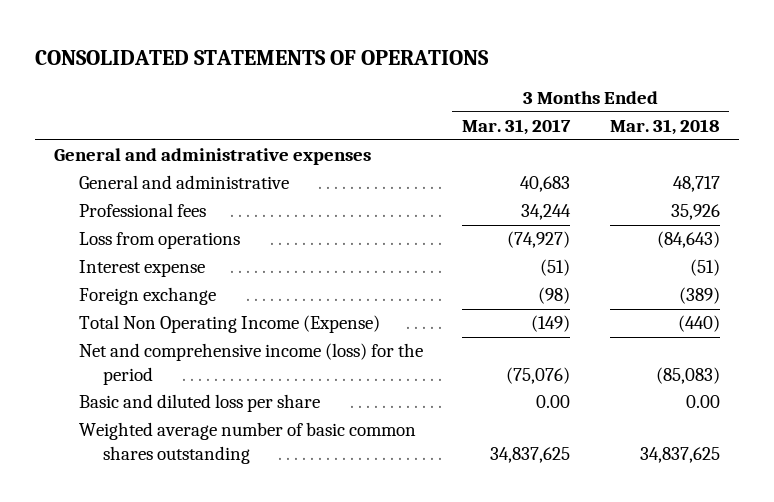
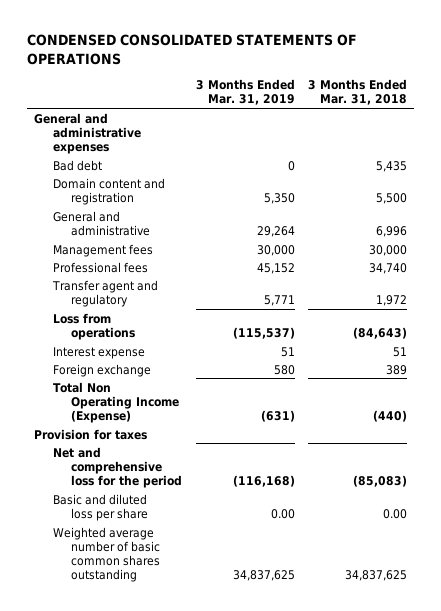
[34,49,489,65] CONSOLIDATED STATEMENTS OF OPERATIONS -> [27,34,358,65] CONDENSED CONSOLIDATED STATEMENTS OF OPERATIONS
[462,119,572,136] Mar. 31, 2017 -> none
none -> [195,79,295,106] 3 Months Ended Mar. 31, 2019
none -> [52,159,102,171] Bad debt
none -> [52,177,165,205] Domain content and registration
[672,176,720,193] 48,717 -> [376,225,408,237] 6,996
none -> [52,243,153,257] Management fees
[670,204,720,221] 35,926 -> [369,262,408,274] 34,740
none -> [51,279,158,307] Transfer agent and regulatory
[689,259,720,277] (51) -> [393,346,408,357] 51
[678,287,720,305] (389) -> [386,364,408,375] 389
none -> [33,428,147,440] Provision for taxes
[78,343,423,385] Net and comprehensive income (loss) for the period -> [52,446,183,488] Net and comprehensive loss for the period

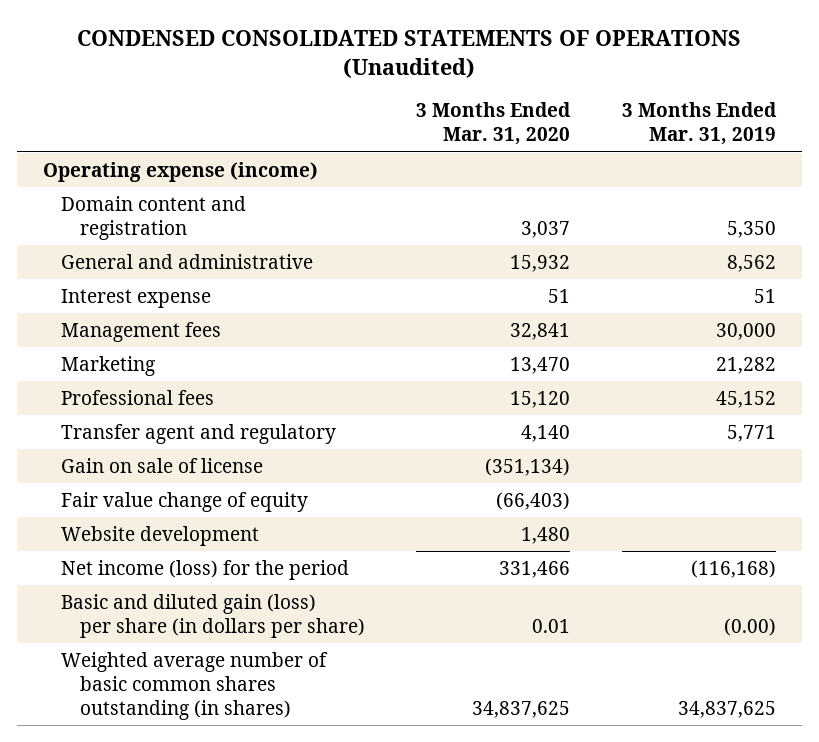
[27,34,358,65] CONDENSED CONSOLIDATED STATEMENTS OF OPERATIONS -> [77,29,742,78] CONDENSED CONSOLIDATED STATEMENTS OF OPERATIONS (Unaudited)
[308,79,408,106] 3 Months Ended Mar. 31, 2018 -> none
none -> [416,102,572,146] 3 Months Ended Mar. 31, 2020
[52,159,102,171] Bad debt -> none
[33,112,141,154] General and administrative expenses -> [42,161,318,182] Operating expense (income)
[256,225,295,237] 29,264 -> [727,254,777,272] 8,562
[52,346,145,359] Interest expense -> [61,288,212,308] Interest expense
none -> [61,355,156,376] Marketing
[52,312,136,340] Loss from operations -> none
[52,363,151,377] Foreign exchange -> none
[52,381,180,423] Total Non Operating Income (Expense) -> none
[33,428,147,440] Provision for taxes -> none
none -> [61,457,264,473] Gain on sale of license
none -> [61,491,309,512] Fair value change of equity
none -> [61,525,260,546] Website development
[52,446,183,488] Net and comprehensive loss for the period -> [61,559,350,580] Net income (loss) for the period
[52,493,149,521] Basic and diluted loss per share -> [61,593,365,638] Basic and diluted gain (loss) per share (in dollars per share)
[270,508,295,519] 0.00 -> [724,617,777,636] (0.00)
[52,526,161,582] Weighted average number of basic common shares outstanding -> [61,651,329,720] Weighted average number of basic common shares outstanding (in shares)

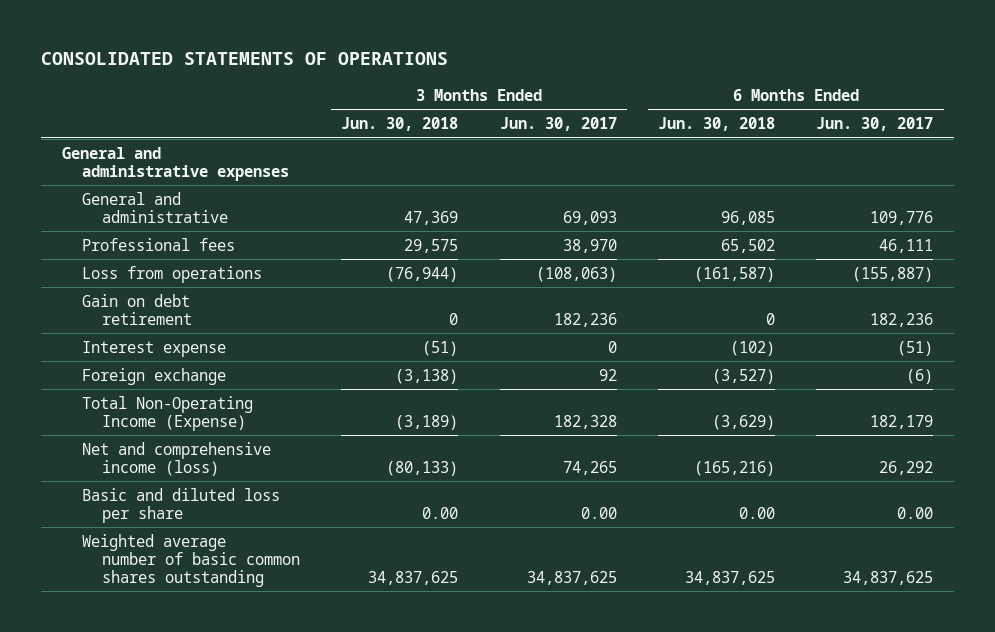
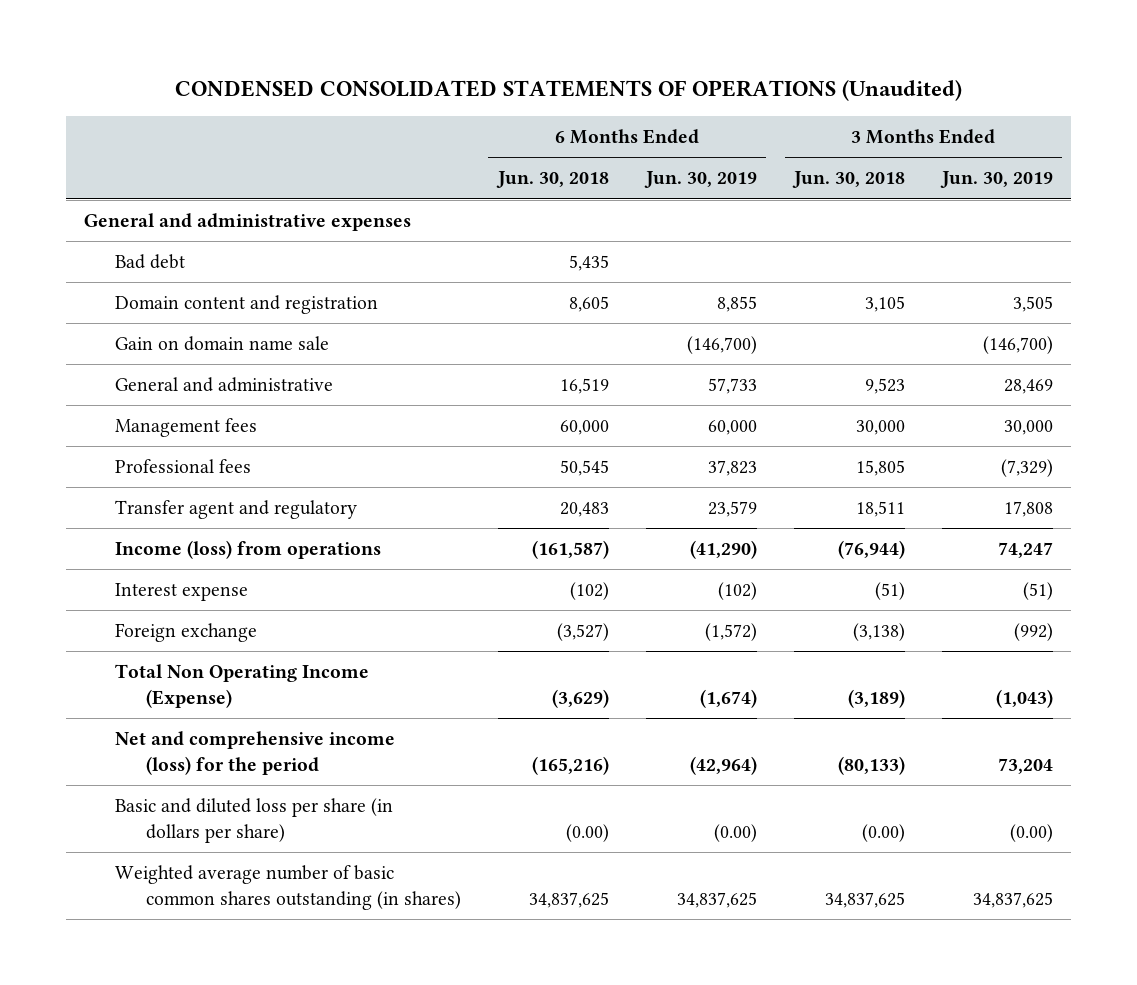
[41,52,449,66] CONSOLIDATED STATEMENTS OF OPERATIONS -> [174,80,962,102] CONDENSED CONSOLIDATED STATEMENTS OF OPERATIONS (Unaudited)
[499,117,617,132] Jun. 30, 2017 -> none
[816,117,934,132] Jun. 30, 2017 -> none
none -> [643,171,757,189] Jun. 30, 2019
none -> [939,171,1053,189] Jun. 30, 2019
[81,293,192,325] Gain on debt retirement -> none
none -> [114,254,185,270] Bad debt
none -> [114,295,378,315] Domain content and registration
none -> [114,336,329,352] Gain on domain name sale
[404,210,459,225] 47,369 -> [864,378,905,395] 9,523
[720,210,775,225] 96,085 -> [559,378,609,395] 16,519
none -> [114,418,257,438] Management fees
[404,238,459,253] 29,575 -> [855,460,905,477] 15,805
[720,238,775,253] 65,502 -> [559,460,609,477] 50,545
none -> [114,500,357,520] Transfer agent and regulatory
[81,265,262,283] Loss from operations -> [114,540,381,560] Income (loss) from operations
[81,395,253,431] Total Non-Operating Income (Expense) -> [114,664,369,708] Total Non Operating Income (Expense)
[81,441,271,476] Net and comprehensive income (loss) -> [114,731,395,775] Net and comprehensive income (loss) for the period
[81,487,280,523] Basic and diluted loss per share -> [114,798,393,843] Basic and diluted loss per share (in dollars per share)
[422,506,459,519] 0.00 -> [861,823,905,842] (0.00)
[738,506,775,519] 0.00 -> [565,823,609,842] (0.00)
[81,533,300,587] Weighted average number of basic common shares outstanding -> [114,865,461,910] Weighted average number of basic common shares outstanding (in shares)

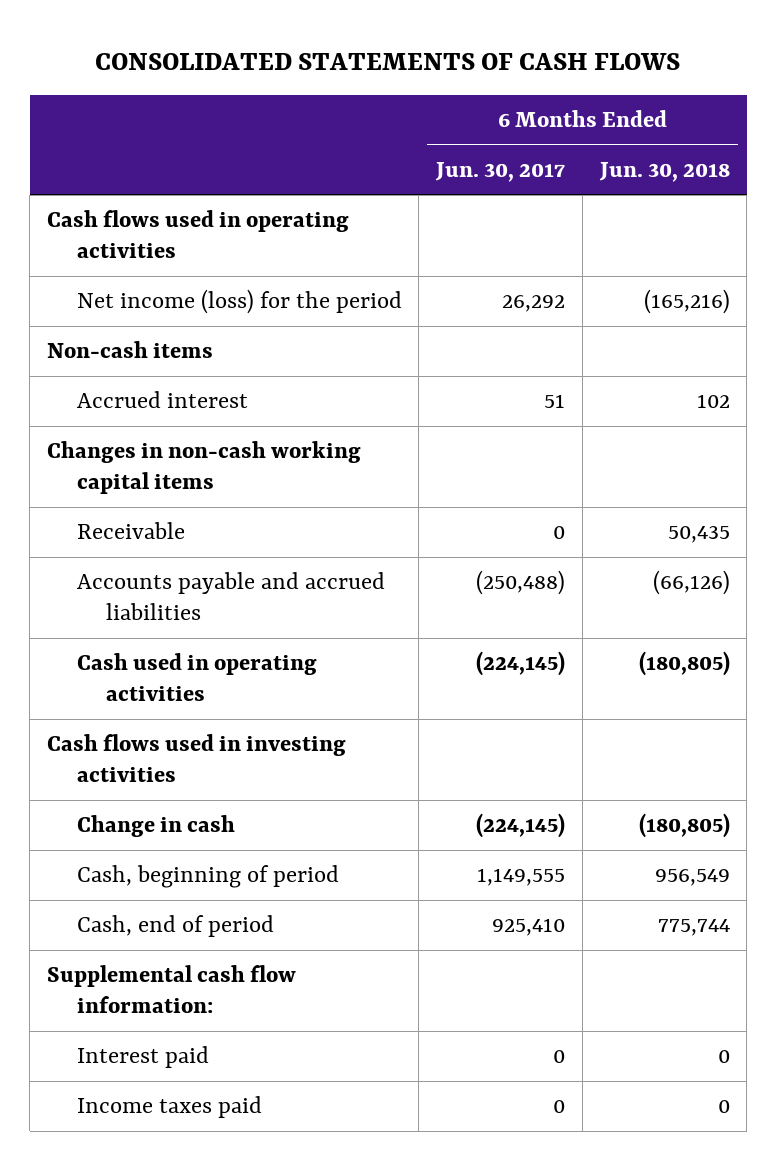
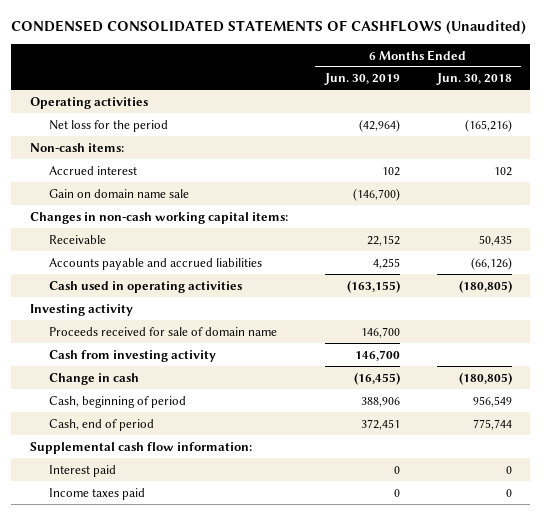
[95,52,681,70] CONSOLIDATED STATEMENTS OF CASH FLOWS -> [11,20,527,35] CONDENSED CONSOLIDATED STATEMENTS OF CASHFLOWS (Unaudited)
[435,162,566,183] Jun. 30, 2017 -> none
none -> [323,73,400,86] Jun. 30, 2019
[46,210,349,259] Cash flows used in operating activities -> [29,96,148,109] Operating activities
[76,289,402,315] Net income (loss) for the period -> [48,119,168,132] Net loss for the period
[46,341,213,359] Non-cash items -> [29,142,124,152] Non-cash items:
none -> [48,188,189,198] Gain on domain name sale
[46,441,361,495] Changes in non-cash working capital items -> [29,211,288,224] Changes in non-cash working capital items:
[46,734,346,783] Cash flows used in investing activities -> [29,303,133,316] Investing activity
none -> [48,326,277,336] Proceeds received for sale of domain name
none -> [48,349,216,362] Cash from investing activity

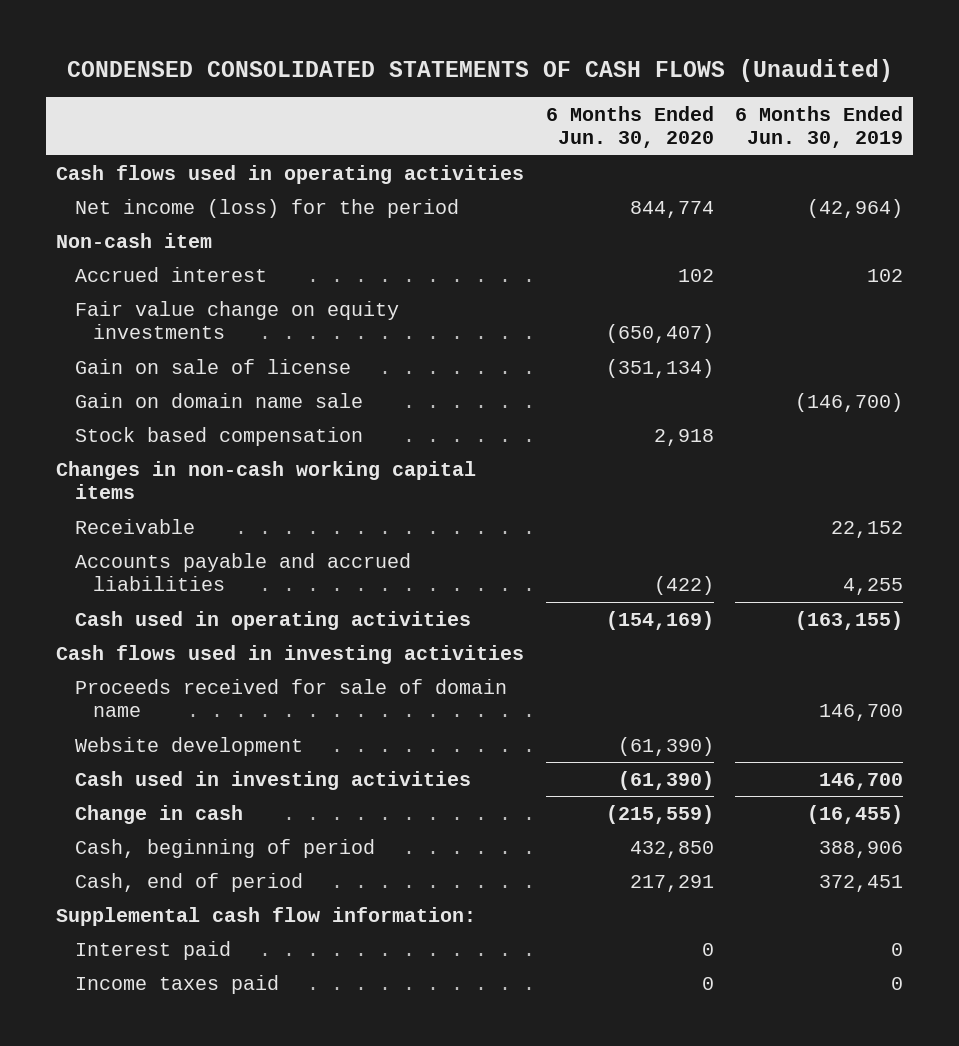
[11,20,527,35] CONDENSED CONSOLIDATED STATEMENTS OF CASHFLOWS (Unaudited) -> [66,58,893,82] CONDENSED CONSOLIDATED STATEMENTS OF CASH FLOWS (Unaudited)
[435,73,512,86] Jun. 30, 2018 -> none
none -> [545,105,714,149] 6 Months Ended Jun. 30, 2020
[29,96,148,109] Operating activities -> [56,164,525,184] Cash flows used in operating activities
[48,119,168,132] Net loss for the period -> [74,198,459,218] Net income (loss) for the period
[29,142,124,152] Non-cash items: -> [56,232,213,248] Non-cash item
none -> [74,300,399,340] Fair value change on equity investments
none -> [74,358,351,374] Gain on sale of license
none -> [74,426,363,446] Stock based compensation
[29,211,288,224] Changes in non-cash working capital items: -> [56,460,477,500] Changes in non-cash working capital items
[29,303,133,316] Investing activity -> [56,644,525,664] Cash flows used in investing activities
none -> [74,736,303,756] Website development
[48,349,216,362] Cash from investing activity -> [74,770,471,790] Cash used in investing activities

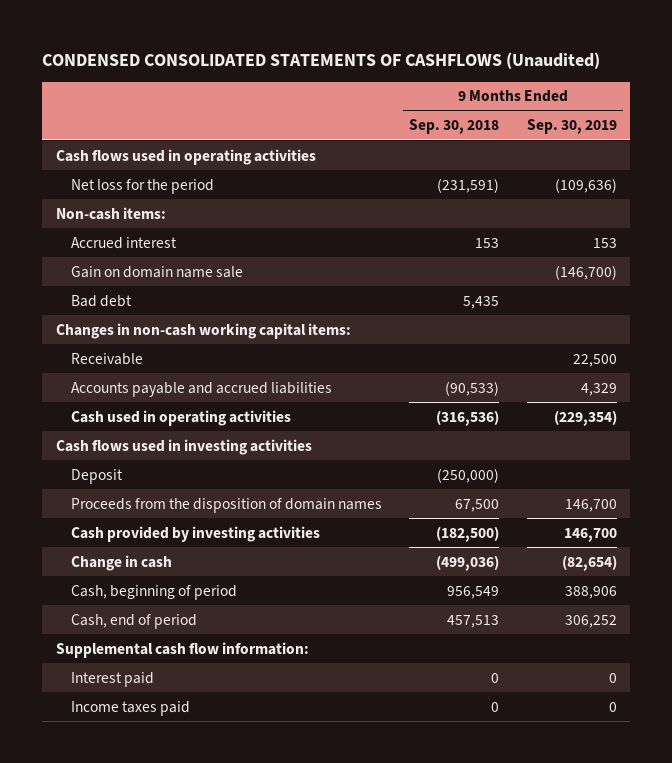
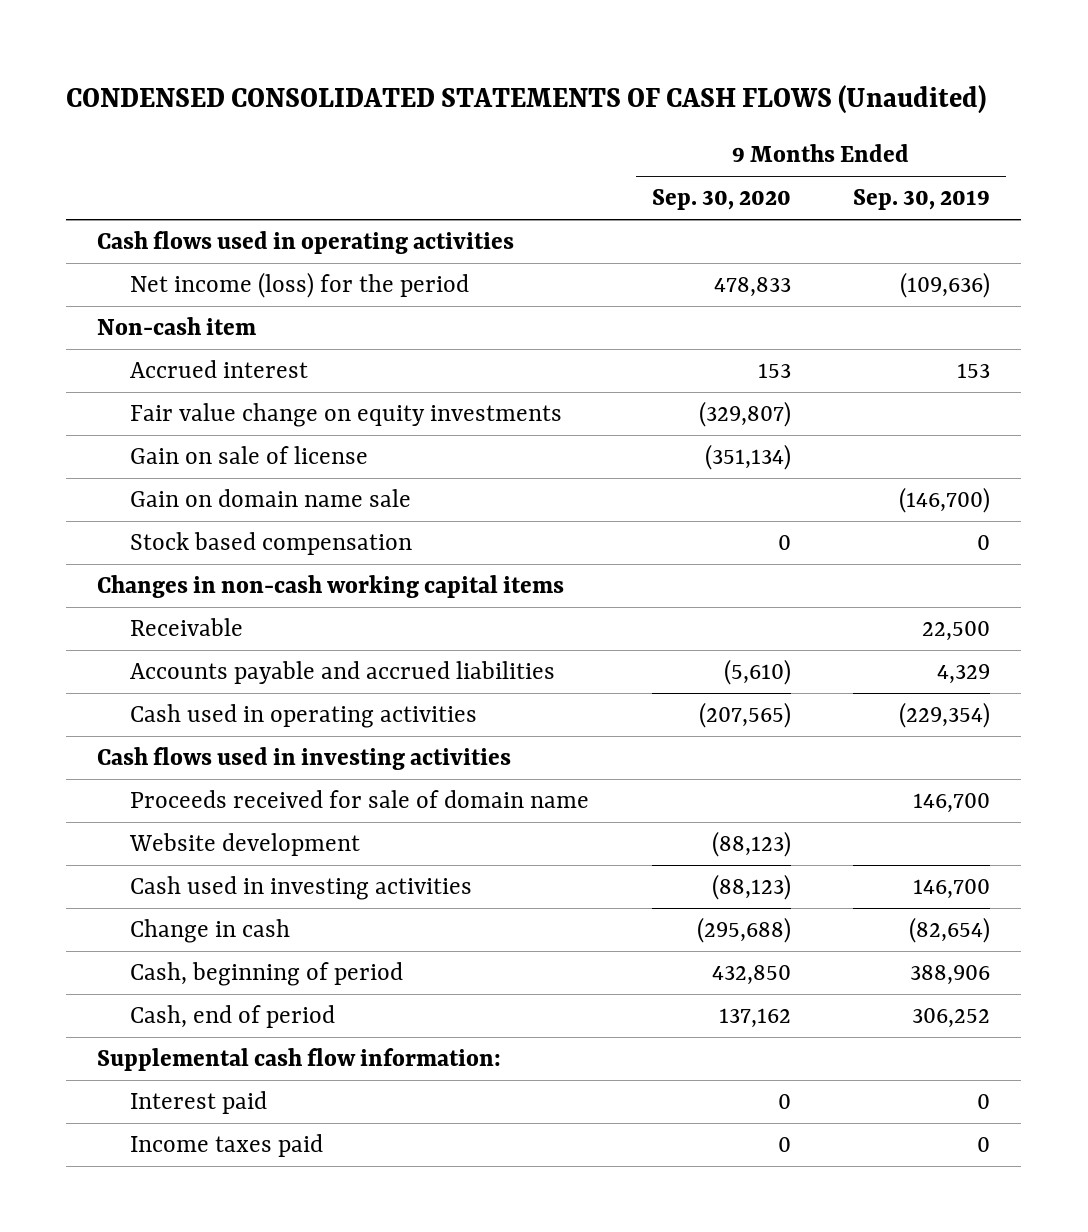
[42,52,601,70] CONDENSED CONSOLIDATED STATEMENTS OF CASHFLOWS (Unaudited) -> [66,85,987,115] CONDENSED CONSOLIDATED STATEMENTS OF CASH FLOWS (Unaudited)
[409,119,500,135] Sep. 30, 2018 -> none
none -> [651,189,791,211] Sep. 30, 2020
[71,178,215,194] Net loss for the period -> [130,272,470,299] Net income (loss) for the period
[55,206,166,220] Non-cash items: -> [97,317,257,336] Non-cash item
none -> [130,403,563,428] Fair value change on equity investments
none -> [130,446,369,465] Gain on sale of license
[71,294,133,307] Bad debt -> none
none -> [130,532,413,556] Stock based compensation
[55,322,351,339] Changes in non-cash working capital items: -> [97,575,565,599] Changes in non-cash working capital items
[71,468,124,484] Deposit -> none
[71,497,383,513] Proceeds from the disposition of domain names -> [130,790,590,809] Proceeds received for sale of domain name
none -> [129,833,361,857] Website development
[71,525,321,542] Cash provided by investing activities -> [130,876,473,901] Cash used in investing activities

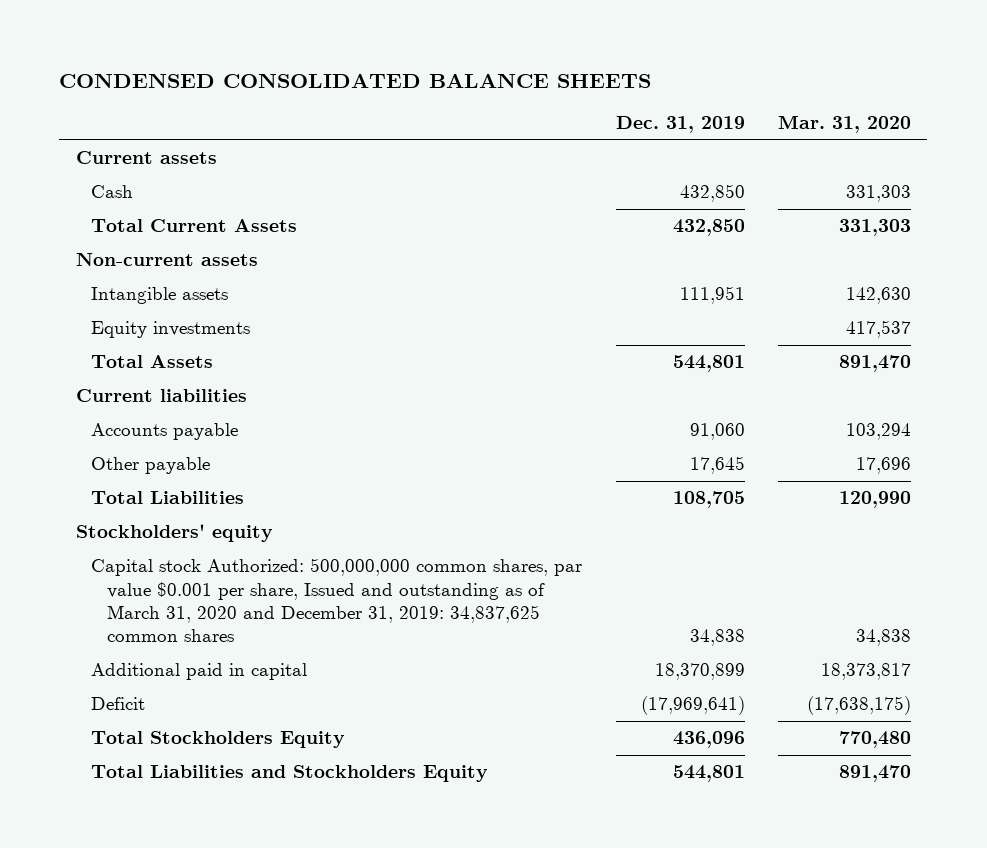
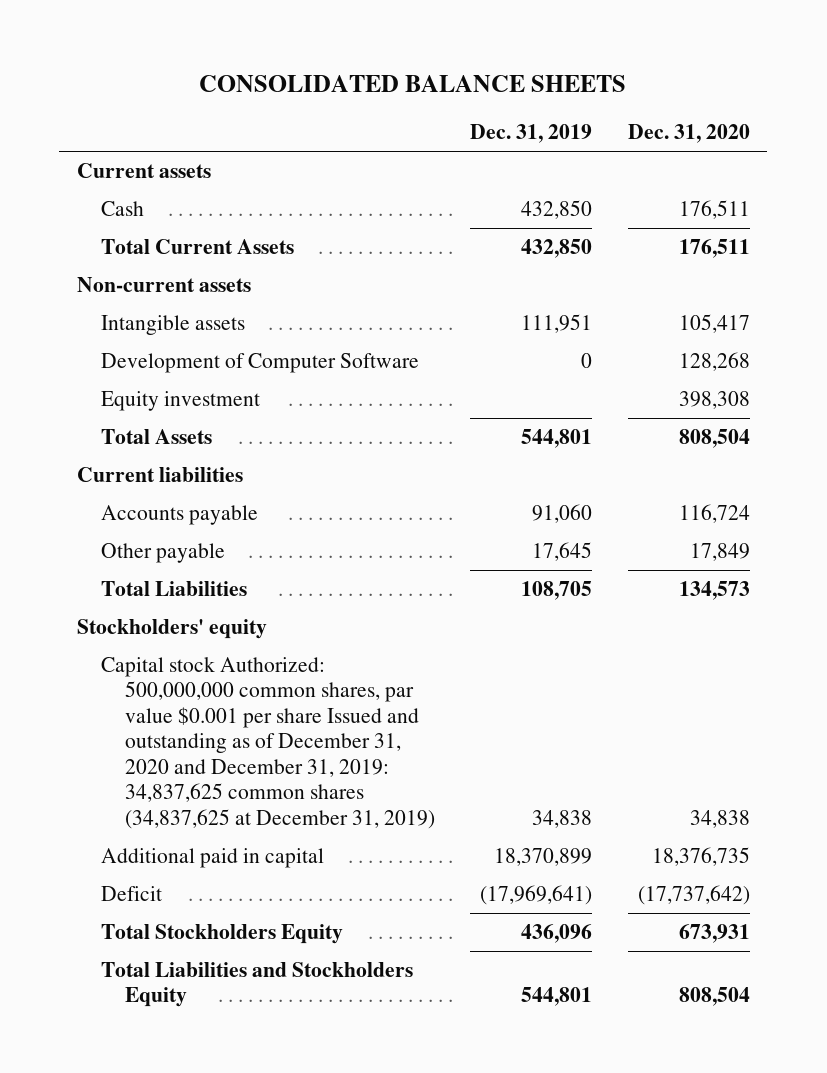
[59,72,652,88] CONDENSED CONSOLIDATED BALANCE SHEETS -> [199,75,627,93] CONSOLIDATED BALANCE SHEETS
[777,115,911,134] Mar. 31, 2020 -> none
none -> [627,124,750,144] Dec. 31, 2020
none -> [101,352,420,373] Development of Computer Software
[91,321,251,339] Equity investments -> [101,390,261,411] Equity investment
[91,558,583,643] Capital stock Authorized: 500,000,000 common shares, par value $0.001 per share, Issued and outstanding as of March 31, 2020 and December 31, 2019: 34,837,625 common shares -> [101,656,436,829] Capital stock Authorized: 500,000,000 common shares, par value $0.001 per share Issued and outstanding as of December 31, 2020 and December 31, 2019: 34,837,625 common shares (34,837,625 at December 31, 2019)

